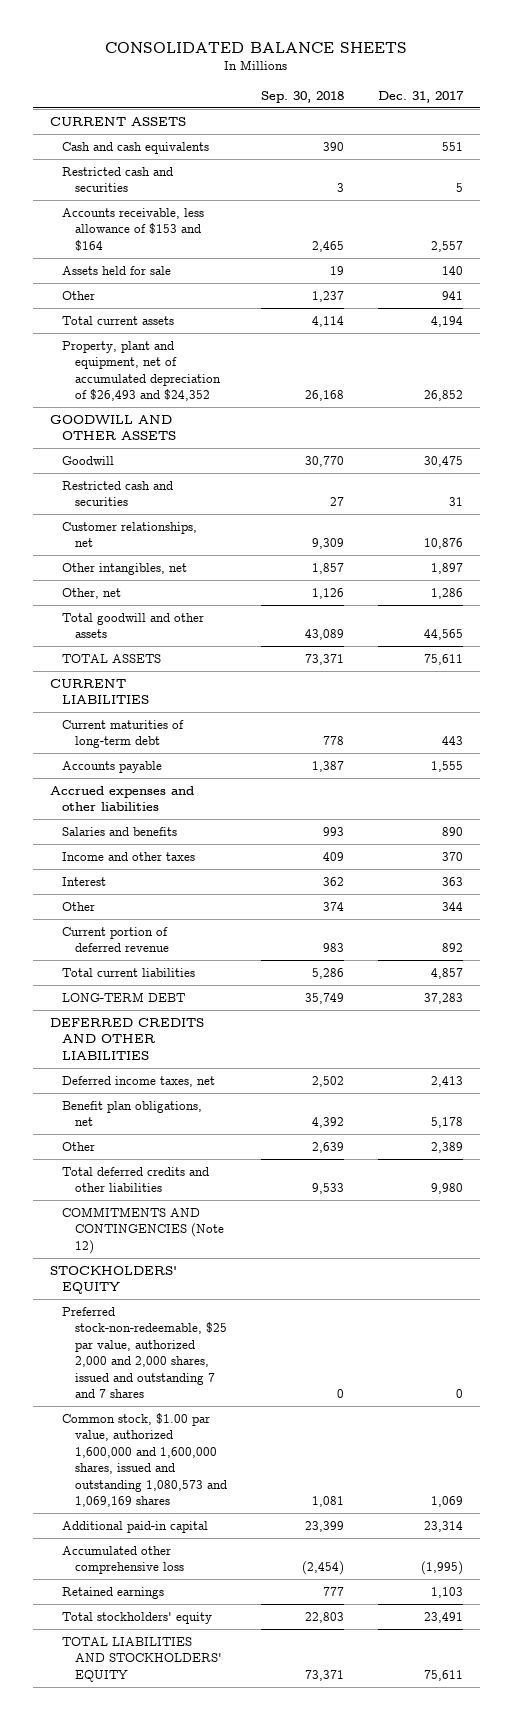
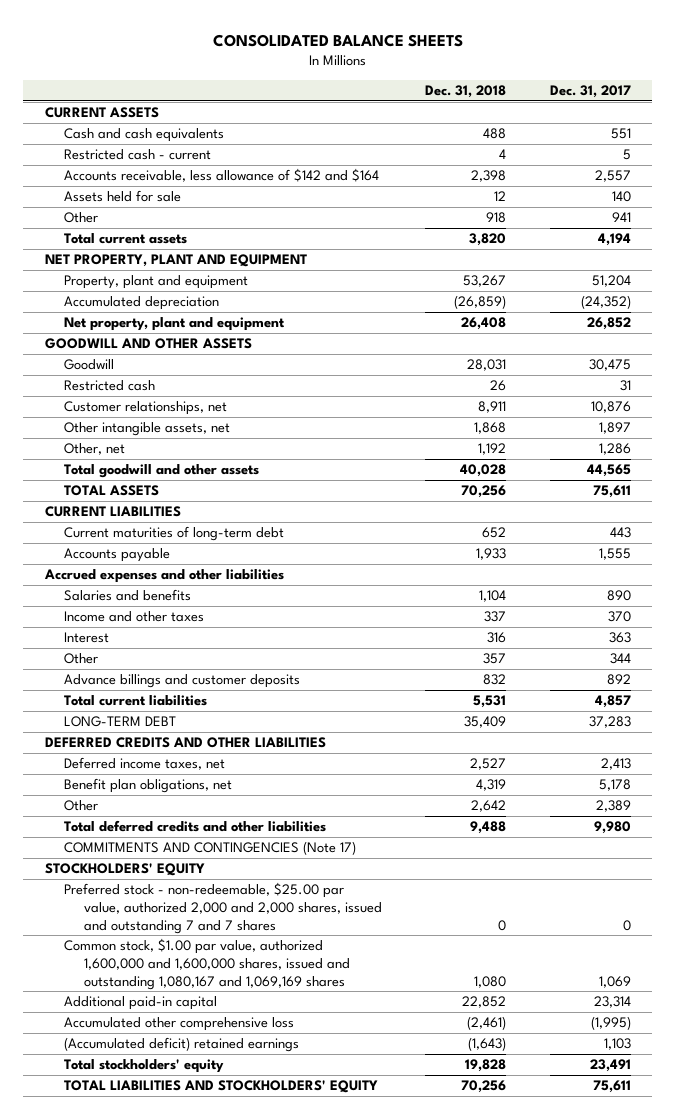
[260,90,344,103] Sep. 30, 2018 -> none
none -> [425,84,507,98] Dec. 31, 2018
[62,166,174,193] Restricted cash and securities -> none
none -> [64,149,212,161] Restricted cash - current
[62,207,205,251] Accounts receivable, less allowance of $153 and $164 -> [64,168,380,183] Accounts receivable, less allowance of $142 and $164
none -> [44,254,307,268] NET PROPERTY, PLANT AND EQUIPMENT
none -> [64,275,249,290] Property, plant and equipment
none -> [64,296,220,311] Accumulated depreciation
[62,340,221,402] Property, plant and equipment, net of accumulated depreciation of $26,493 and $24,352 -> [64,317,286,332] Net property, plant and equipment
[62,480,174,507] Restricted cash and securities -> [64,380,156,392] Restricted cash
[62,562,188,575] Other intangibles, net -> [64,422,231,437] Other intangible assets, net
[62,926,169,953] Current portion of deferred revenue -> [64,674,301,689] Advance billings and customer deposits
[62,1206,224,1254] COMMITMENTS AND CONTINGENCIES (Note 12) -> [64,841,357,856] COMMITMENTS AND CONTINGENCIES (Note 17)
[62,1306,227,1399] Preferred stock-non-redeemable, $25 par value, authorized 2,000 and 2,000 shares, issued and outstanding 7 and 7 shares -> [64,882,382,934] Preferred stock - non-redeemable, $25.00 par value, authorized 2,000 and 2,000 shares, issued and outstanding 7 and 7 shares
[62,1412,227,1508] Common stock, $1.00 par value, authorized 1,600,000 and 1,600,000 shares, issued and outstanding 1,080,573 and 1,069,169 shares -> [64,938,350,990] Common stock, $1.00 par value, authorized 1,600,000 and 1,600,000 shares, issued and outstanding 1,080,167 and 1,069,169 shares
[62,1586,165,1599] Retained earnings -> [64,1037,300,1053] (Accumulated deficit) retained earnings

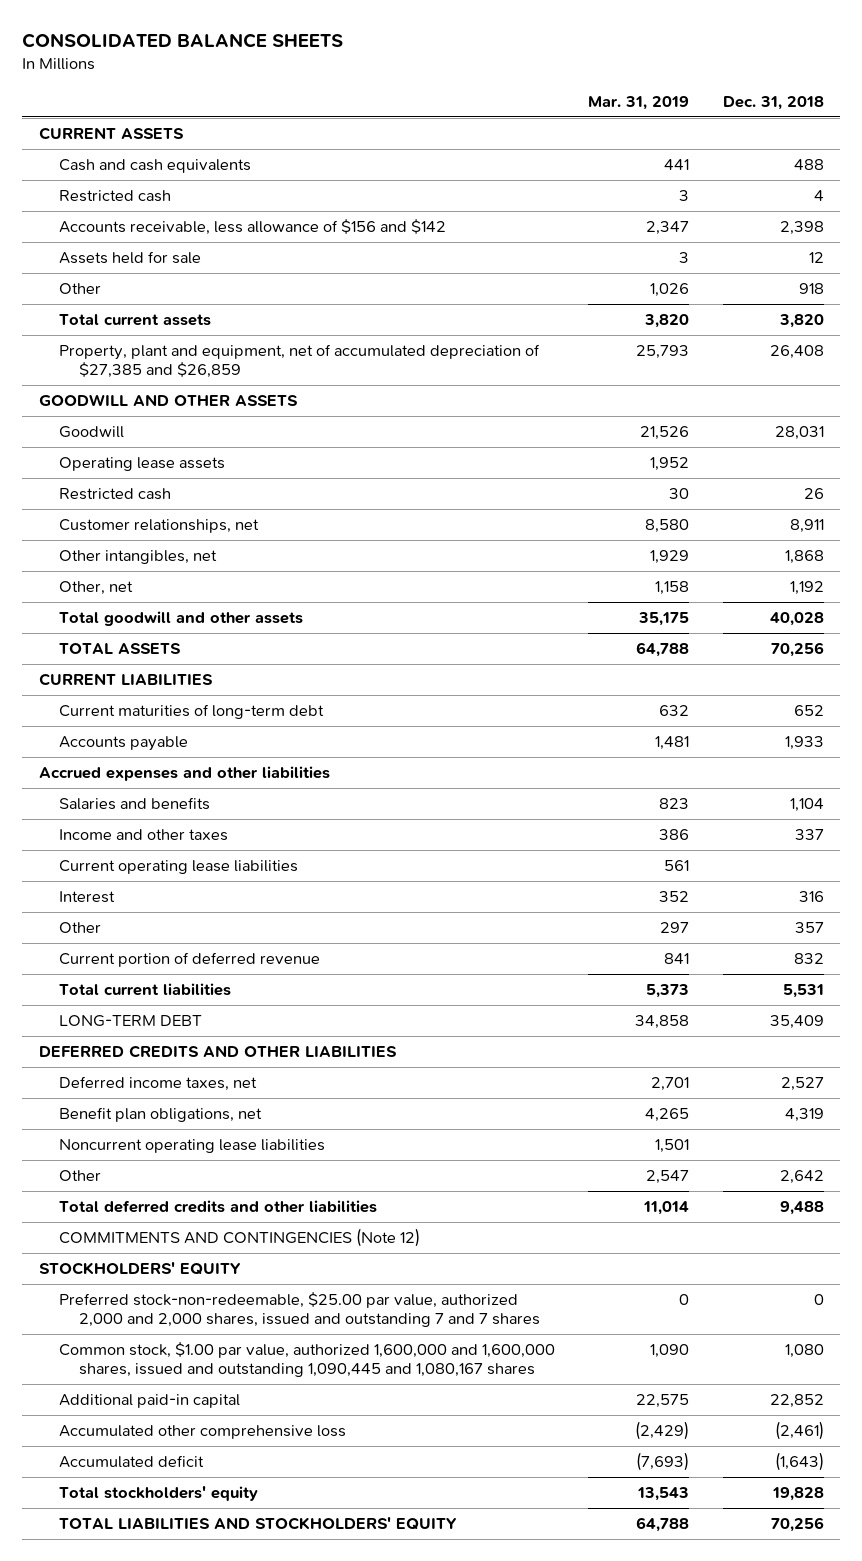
[549,84,631,98] Dec. 31, 2017 -> none
none -> [588,95,690,110] Mar. 31, 2019
[64,149,212,161] Restricted cash - current -> [58,190,171,203] Restricted cash
[64,168,380,183] Accounts receivable, less allowance of $142 and $164 -> [58,219,446,236] Accounts receivable, less allowance of $156 and $142
[44,254,307,268] NET PROPERTY, PLANT AND EQUIPMENT -> none
[64,275,249,290] Property, plant and equipment -> none
[64,296,220,311] Accumulated depreciation -> none
[64,317,286,332] Net property, plant and equipment -> [58,344,540,378] Property, plant and equipment, net of accumulated depreciation of $27,385 and $26,859
none -> [58,457,225,472] Operating lease assets
[64,422,231,437] Other intangible assets, net -> [58,550,217,565] Other intangibles, net
none -> [58,860,298,875] Current operating lease liabilities
[64,674,301,689] Advance billings and customer deposits -> [58,952,320,968] Current portion of deferred revenue
none -> [58,1139,325,1154] Noncurrent operating lease liabilities
[64,841,357,856] COMMITMENTS AND CONTINGENCIES (Note 17) -> [58,1228,420,1248] COMMITMENTS AND CONTINGENCIES (Note 12)
[64,882,382,934] Preferred stock - non-redeemable, $25.00 par value, authorized 2,000 and 2,000 shares, issued and outstanding 7 and 7 shares -> [58,1292,540,1327] Preferred stock-non-redeemable, $25.00 par value, authorized 2,000 and 2,000 shares, issued and outstanding 7 and 7 shares
[64,938,350,990] Common stock, $1.00 par value, authorized 1,600,000 and 1,600,000 shares, issued and outstanding 1,080,167 and 1,069,169 shares -> [58,1342,555,1377] Common stock, $1.00 par value, authorized 1,600,000 and 1,600,000 shares, issued and outstanding 1,090,445 and 1,080,167 shares
[64,1037,300,1053] (Accumulated deficit) retained earnings -> [58,1455,204,1469] Accumulated deficit

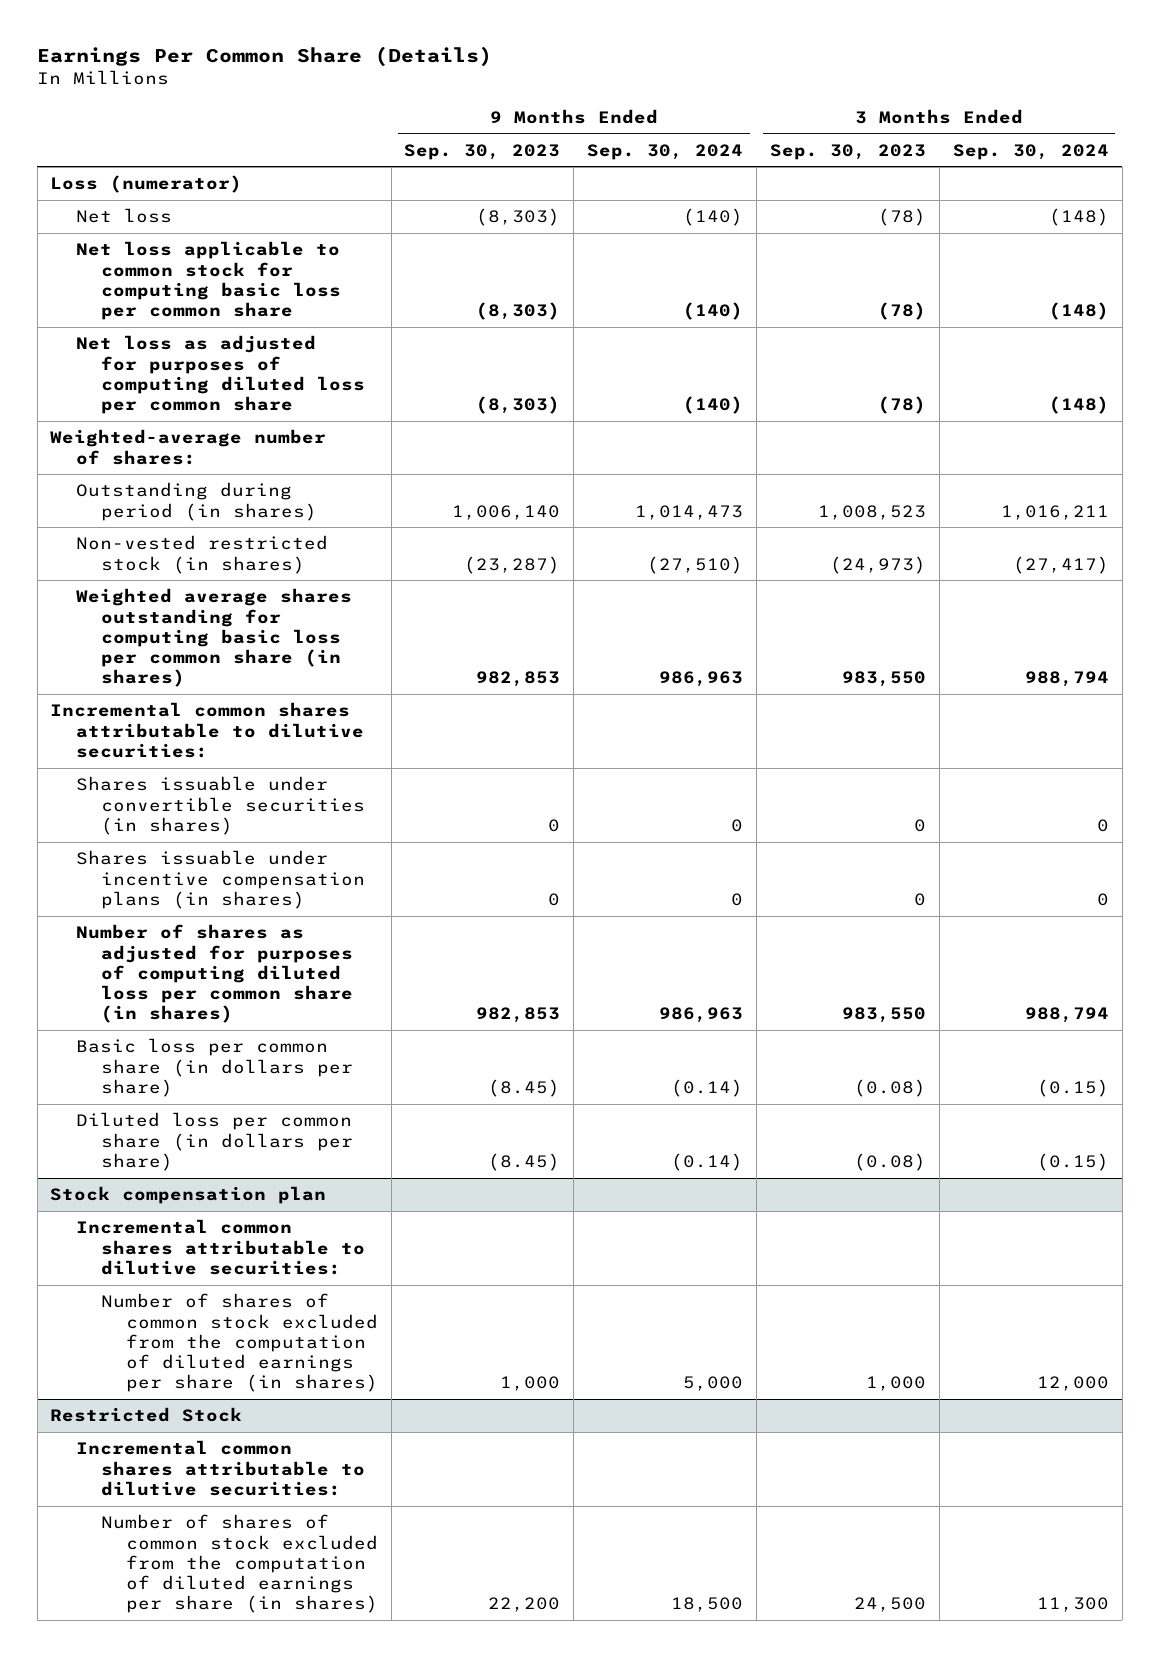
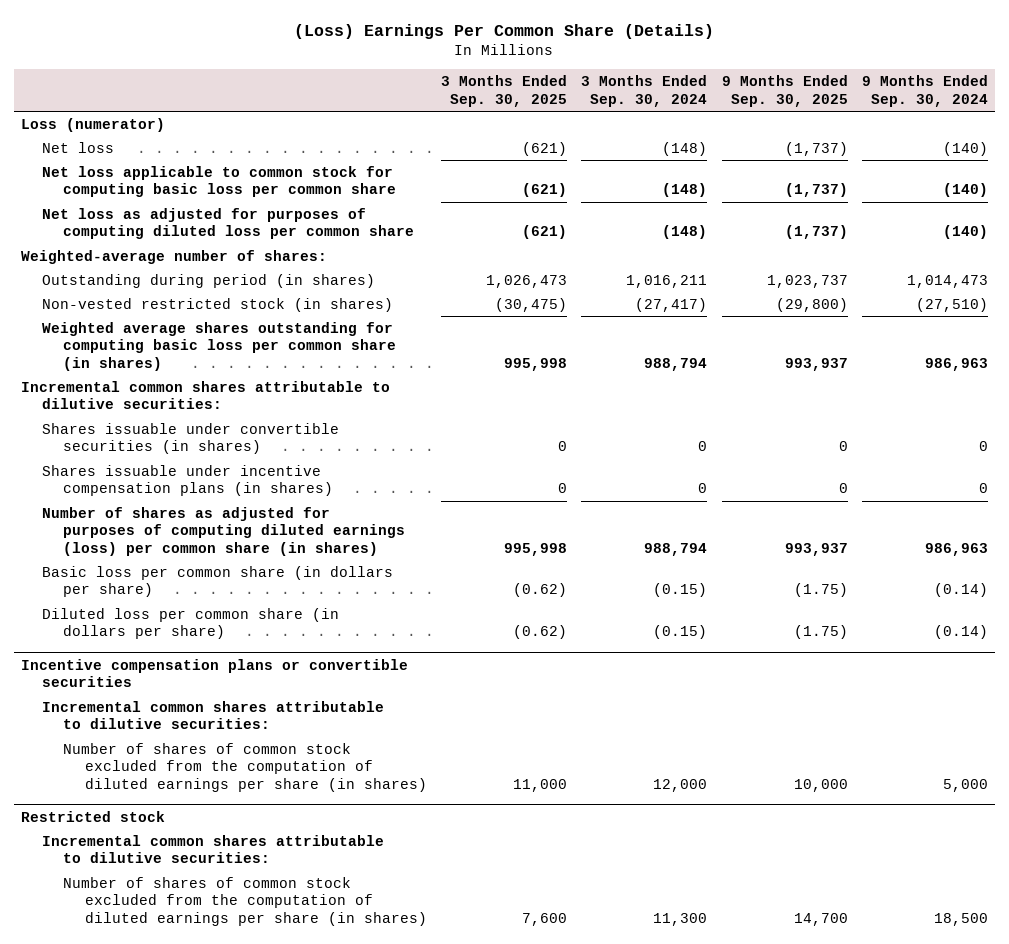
[37,46,493,68] Earnings Per Common Share (Details) -> [294,23,715,39] (Loss) Earnings Per Common Share (Details)
[404,143,561,160] Sep. 30, 2023 -> none
[769,143,926,160] Sep. 30, 2023 -> none
none -> [441,75,568,107] 3 Months Ended Sep. 30, 2025
none -> [721,75,848,107] 9 Months Ended Sep. 30, 2025
[75,924,353,1024] Number of shares as adjusted for purposes of computing diluted loss per common share (in shares) -> [42,506,406,557] Number of shares as adjusted for purposes of computing diluted earnings (loss) per common share (in shares)
[50,1186,327,1205] Stock compensation plan -> none
none -> [20,658,408,688] Incentive compensation plans or convertible securities
[50,1407,243,1423] Restricted Stock -> [20,810,165,822] Restricted stock

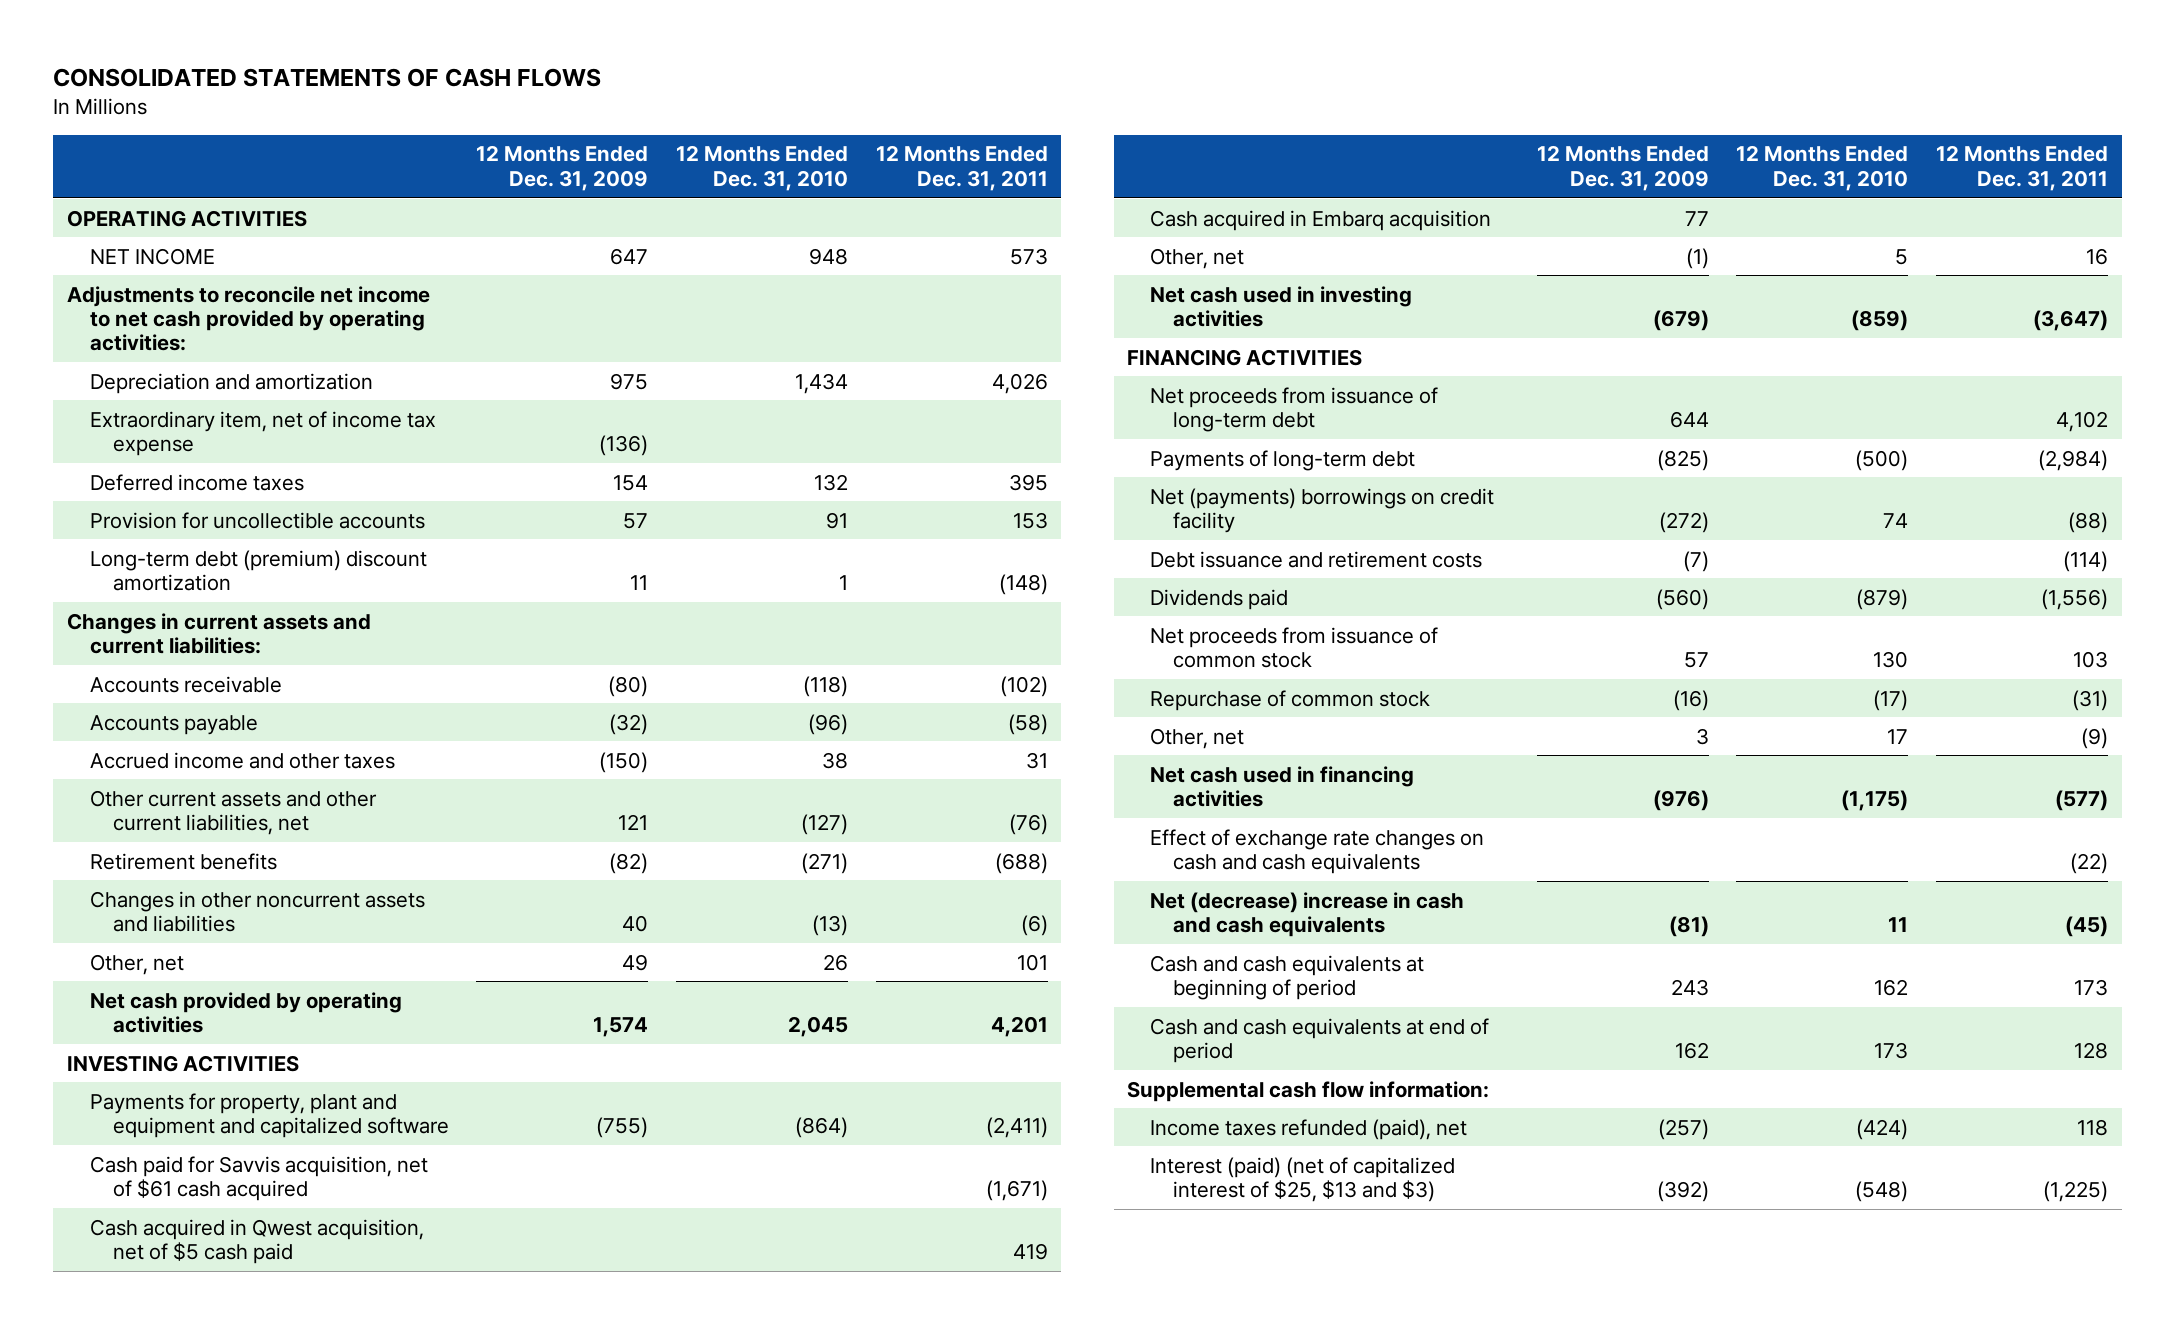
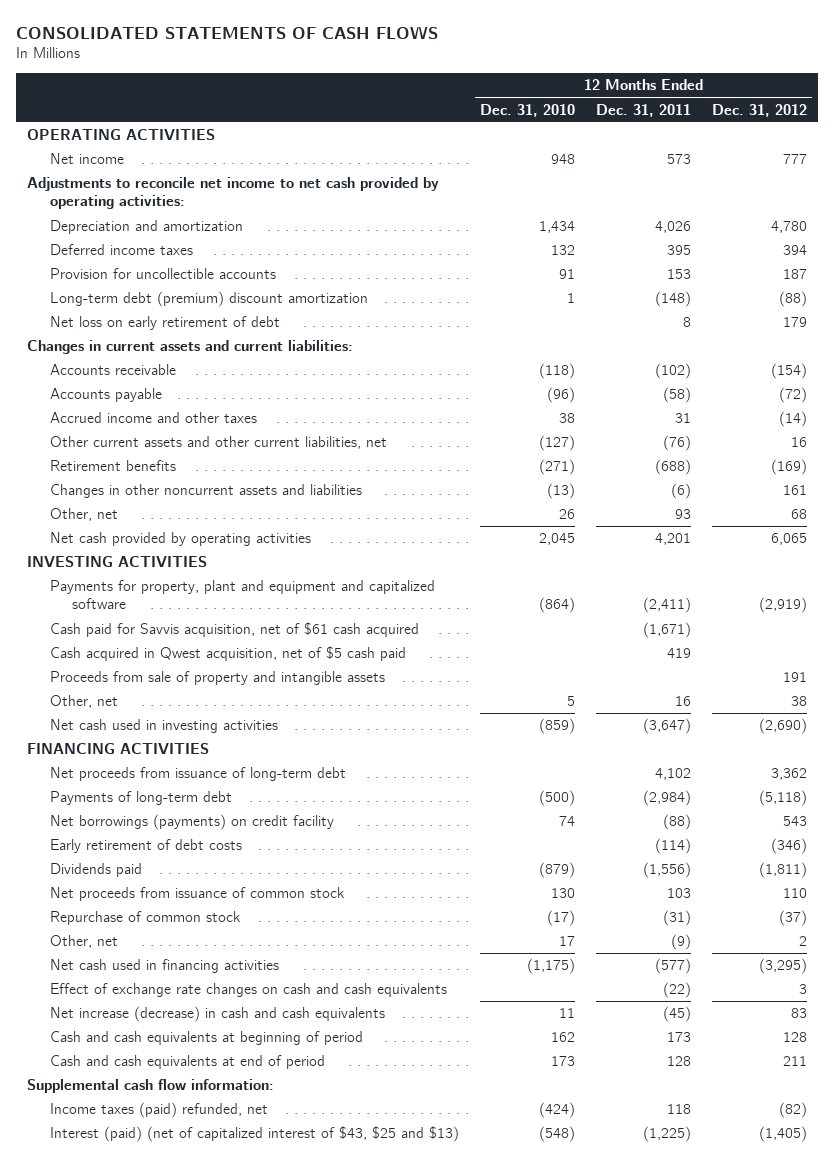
[476,145,649,191] 12 Months Ended Dec. 31, 2009 -> none
none -> [712,103,808,117] Dec. 31, 2012
[89,247,215,265] NET INCOME -> [49,153,124,165] Net income
[89,410,436,456] Extraordinary item, net of income tax expense -> none
none -> [49,316,280,331] Net loss on early retirement of debt
[1016,953,1048,971] 101 -> [675,509,692,520] 93
[1150,209,1492,231] Cash acquired in Embarq acquisition -> none
none -> [49,671,385,686] Proceeds from sale of property and intangible assets
[1150,487,1495,533] Net (payments) borrowings on credit facility -> [49,814,334,831] Net borrowings (payments) on credit facility
[1150,550,1483,568] Debt issuance and retirement costs -> [49,839,242,854] Early retirement of debt costs
[1150,891,1465,937] Net (decrease) increase in cash and cash equivalents -> [49,1006,385,1023] Net increase (decrease) in cash and cash equivalents
[1150,1118,1468,1140] Income taxes refunded (paid), net -> [49,1102,268,1119] Income taxes (paid) refunded, net
[1150,1156,1456,1202] Interest (paid) (net of capitalized interest of $25, $13 and $3) -> [49,1126,459,1143] Interest (paid) (net of capitalized interest of $43, $25 and $13)

